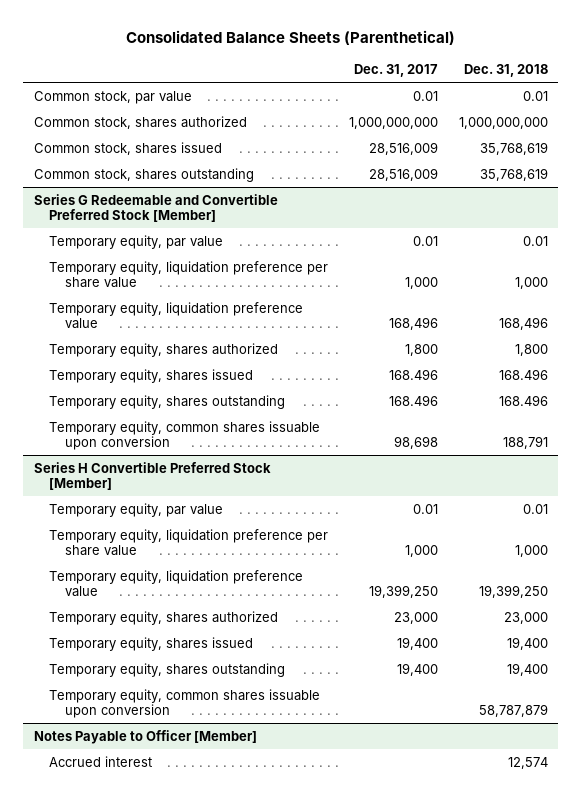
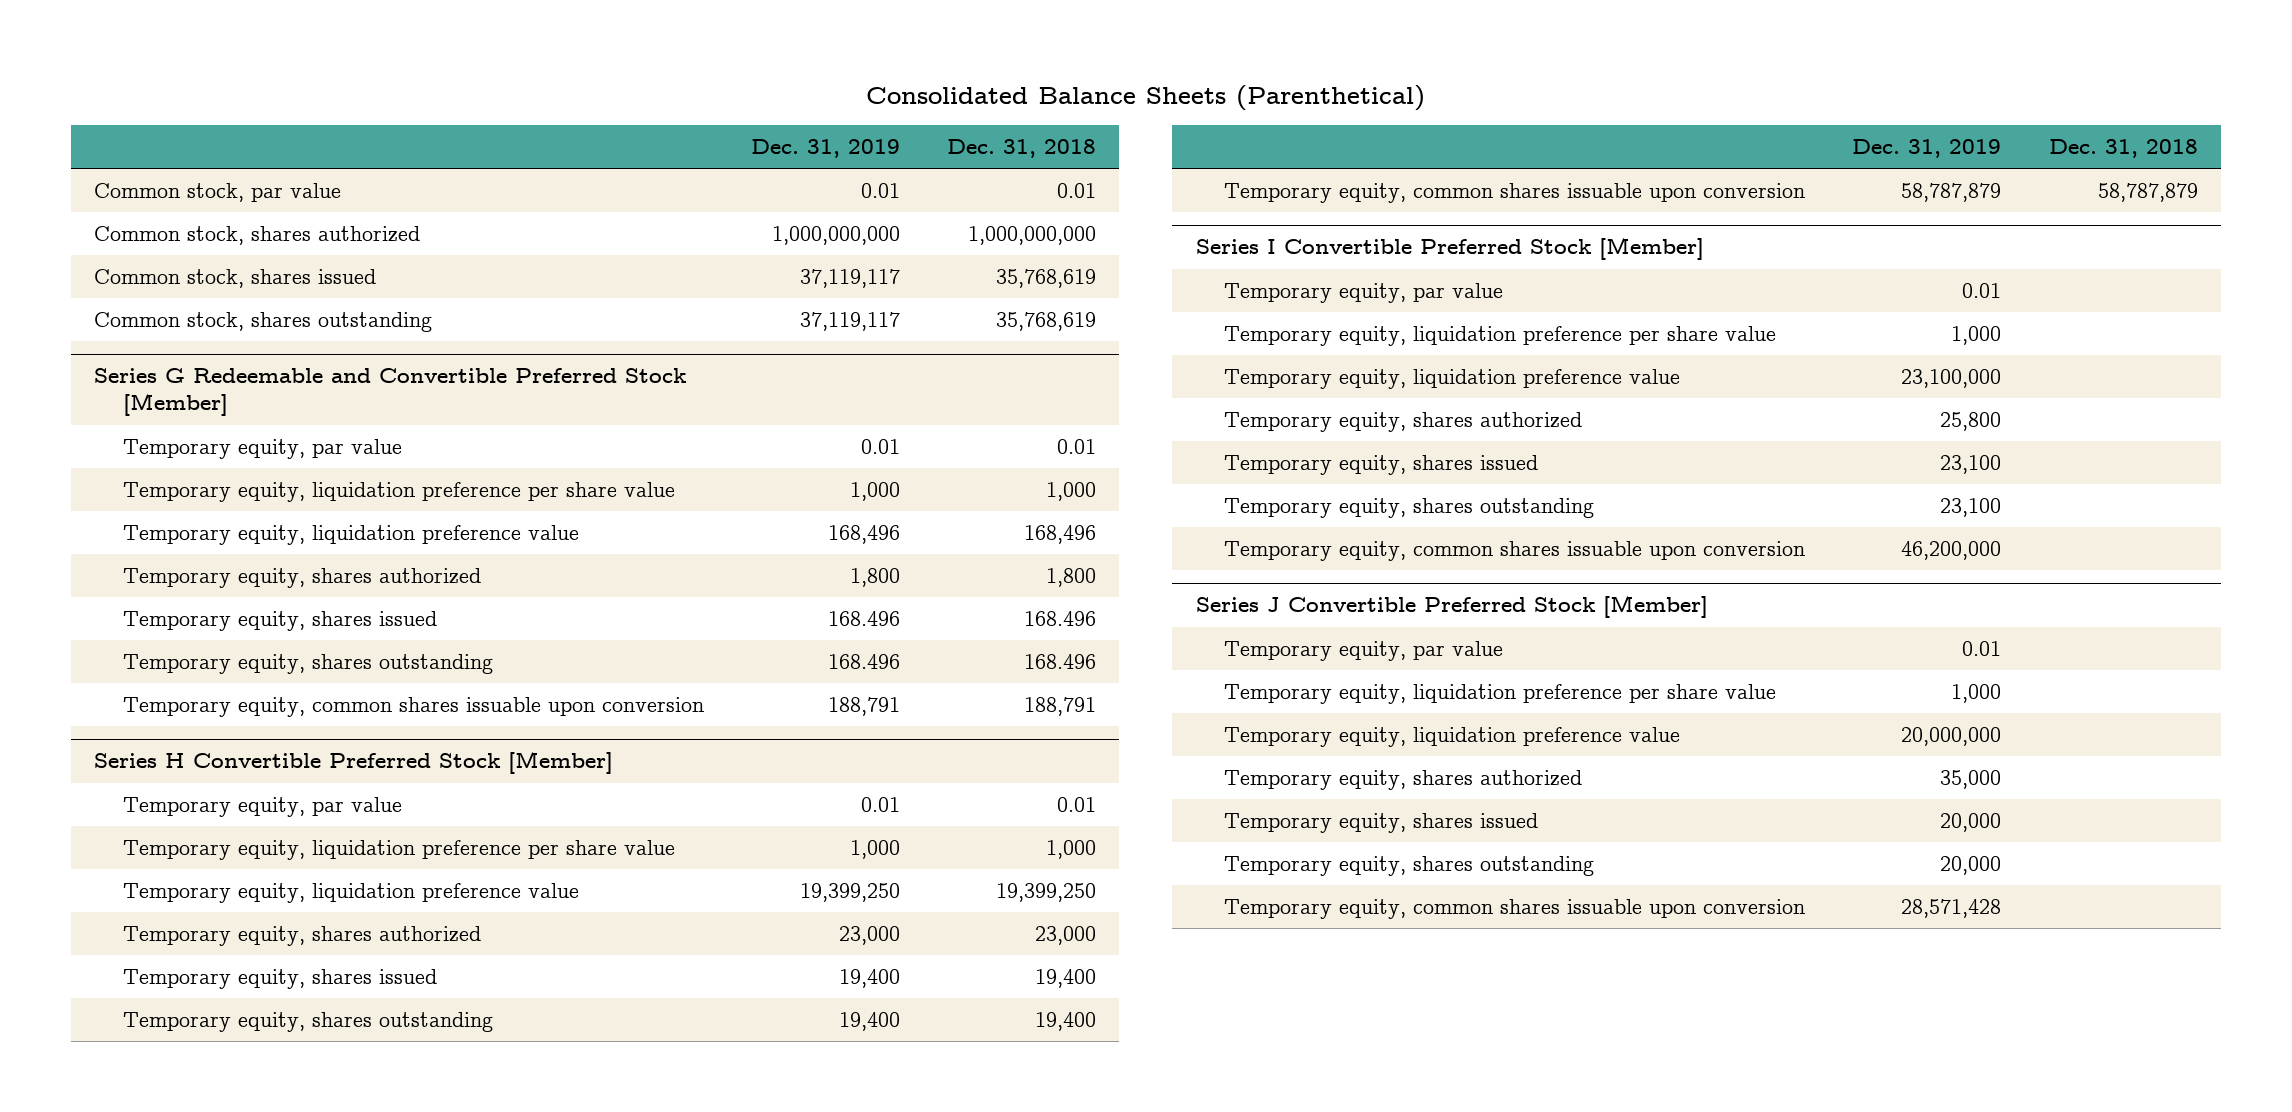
[353,64,438,78] Dec. 31, 2017 -> none
none -> [750,138,900,158] Dec. 31, 2019
[33,729,257,744] Notes Payable to Officer [Member] -> none
[49,755,153,767] Accrued interest -> none
none -> [1196,237,1705,261] Series I Convertible Preferred Stock [Member]
none -> [1224,282,1504,303] Temporary equity, par value
none -> [1224,325,1777,346] Temporary equity, liquidation preference per share value
none -> [1224,368,1681,389] Temporary equity, liquidation preference value
none -> [1224,411,1583,432] Temporary equity, shares authorized
none -> [1224,454,1539,475] Temporary equity, shares issued
none -> [1224,497,1595,518] Temporary equity, shares outstanding
none -> [1224,540,1806,561] Temporary equity, common shares issuable upon conversion
none -> [1196,595,1709,619] Series J Convertible Preferred Stock [Member]
none -> [1224,640,1504,661] Temporary equity, par value
none -> [1224,683,1777,704] Temporary equity, liquidation preference per share value
none -> [1224,726,1681,747] Temporary equity, liquidation preference value
none -> [1224,769,1583,790] Temporary equity, shares authorized
none -> [1224,812,1539,833] Temporary equity, shares issued
none -> [1224,855,1595,876] Temporary equity, shares outstanding
none -> [1224,898,1806,919] Temporary equity, common shares issuable upon conversion

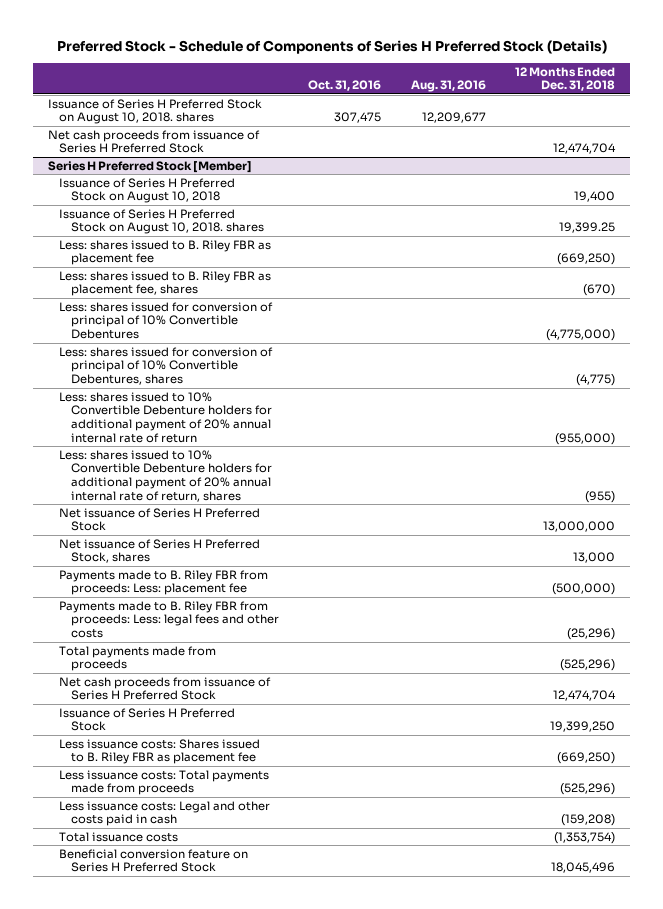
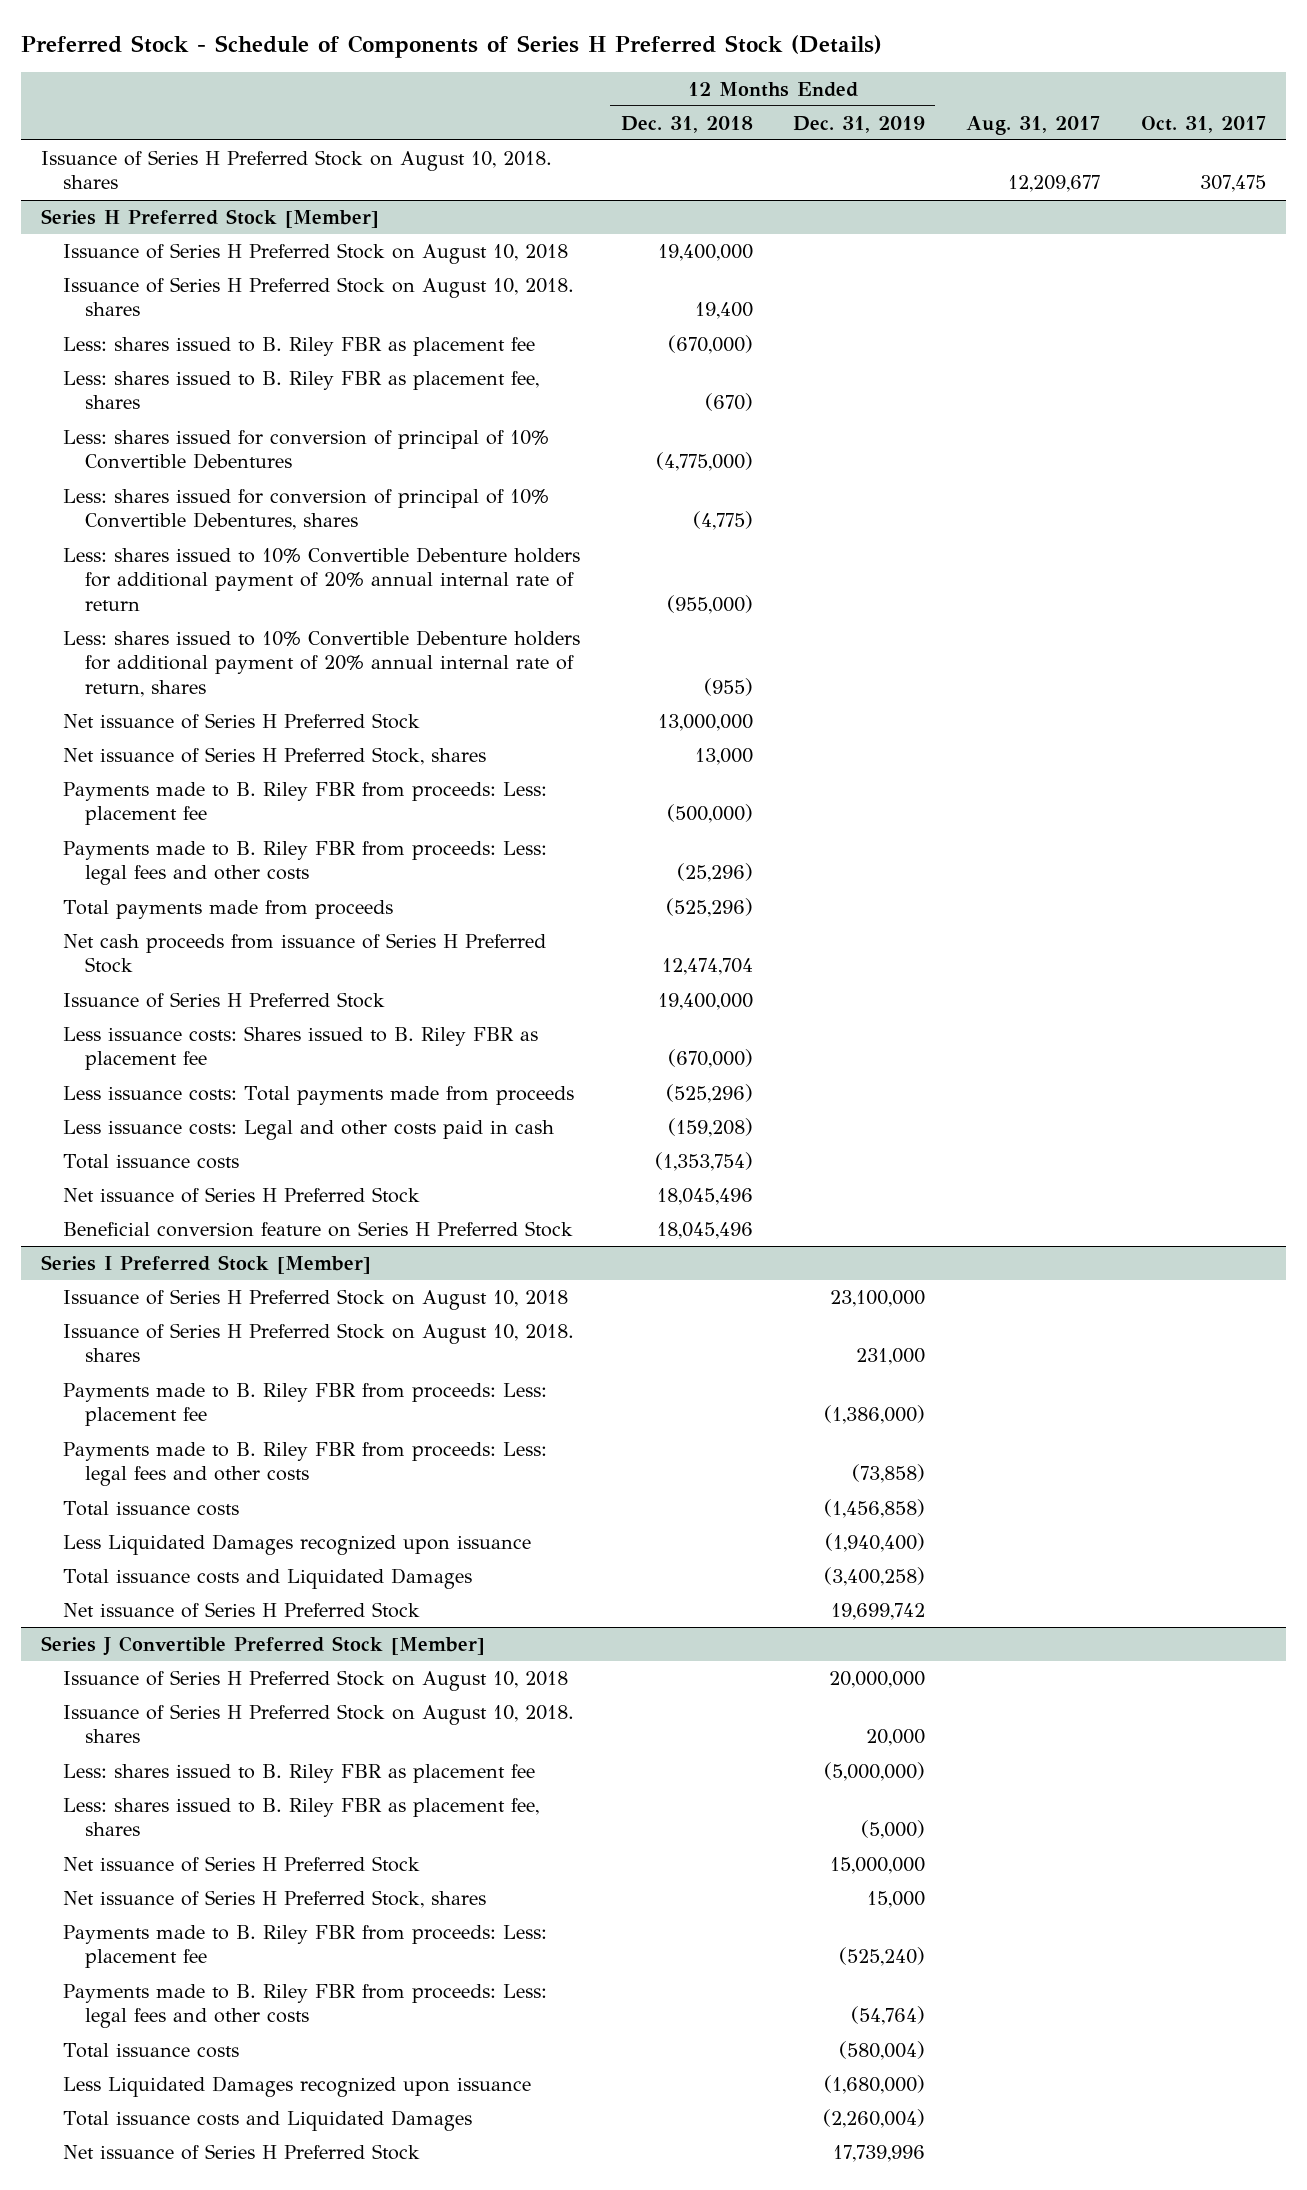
[308,80,382,92] Oct. 31, 2016 -> none
[410,80,486,93] Aug. 31, 2016 -> none
none -> [793,115,926,133] Dec. 31, 2019
none -> [965,115,1100,135] Aug. 31, 2017
none -> [1140,115,1266,133] Oct. 31, 2017
[48,129,261,154] Net cash proceeds from issuance of Series H Preferred Stock -> none
[574,191,616,203] 19,400 -> [657,243,753,261] 19,400,000
[559,222,616,234] 19,399.25 -> [694,302,753,320] 19,400
[557,253,616,266] (669,250) -> [667,334,753,354] (670,000)
[550,721,616,733] 19,399,250 -> [657,992,753,1010] 19,400,000
[557,752,616,765] (669,250) -> [667,1049,753,1069] (670,000)
none -> [62,1186,420,1203] Net issuance of Series H Preferred Stock
none -> [41,1254,372,1274] Series I Preferred Stock [Member]
none -> [62,1288,568,1310] Issuance of Series H Preferred Stock on August 10, 2018
none -> [62,1322,574,1363] Issuance of Series H Preferred Stock on August 10, 2018. shares
none -> [62,1382,547,1427] Payments made to B. Riley FBR from proceeds: Less: placement fee
none -> [62,1441,547,1487] Payments made to B. Riley FBR from proceeds: Less: legal fees and other costs
none -> [62,1500,239,1516] Total issuance costs
none -> [62,1533,531,1555] Less Liquidated Damages recognized upon issuance
none -> [62,1567,472,1589] Total issuance costs and Liquidated Damages
none -> [62,1601,420,1618] Net issuance of Series H Preferred Stock
none -> [41,1635,486,1656] Series J Convertible Preferred Stock [Member]
none -> [62,1669,568,1691] Issuance of Series H Preferred Stock on August 10, 2018
none -> [62,1703,574,1744] Issuance of Series H Preferred Stock on August 10, 2018. shares
none -> [62,1763,535,1783] Less: shares issued to B. Riley FBR as placement fee
none -> [62,1797,539,1837] Less: shares issued to B. Riley FBR as placement fee, shares
none -> [62,1855,420,1872] Net issuance of Series H Preferred Stock
none -> [62,1889,486,1908] Net issuance of Series H Preferred Stock, shares
none -> [62,1924,547,1969] Payments made to B. Riley FBR from proceeds: Less: placement fee
none -> [62,1983,547,2029] Payments made to B. Riley FBR from proceeds: Less: legal fees and other costs
none -> [62,2042,239,2058] Total issuance costs
none -> [62,2075,531,2097] Less Liquidated Damages recognized upon issuance
none -> [62,2109,472,2131] Total issuance costs and Liquidated Damages
none -> [62,2143,420,2160] Net issuance of Series H Preferred Stock

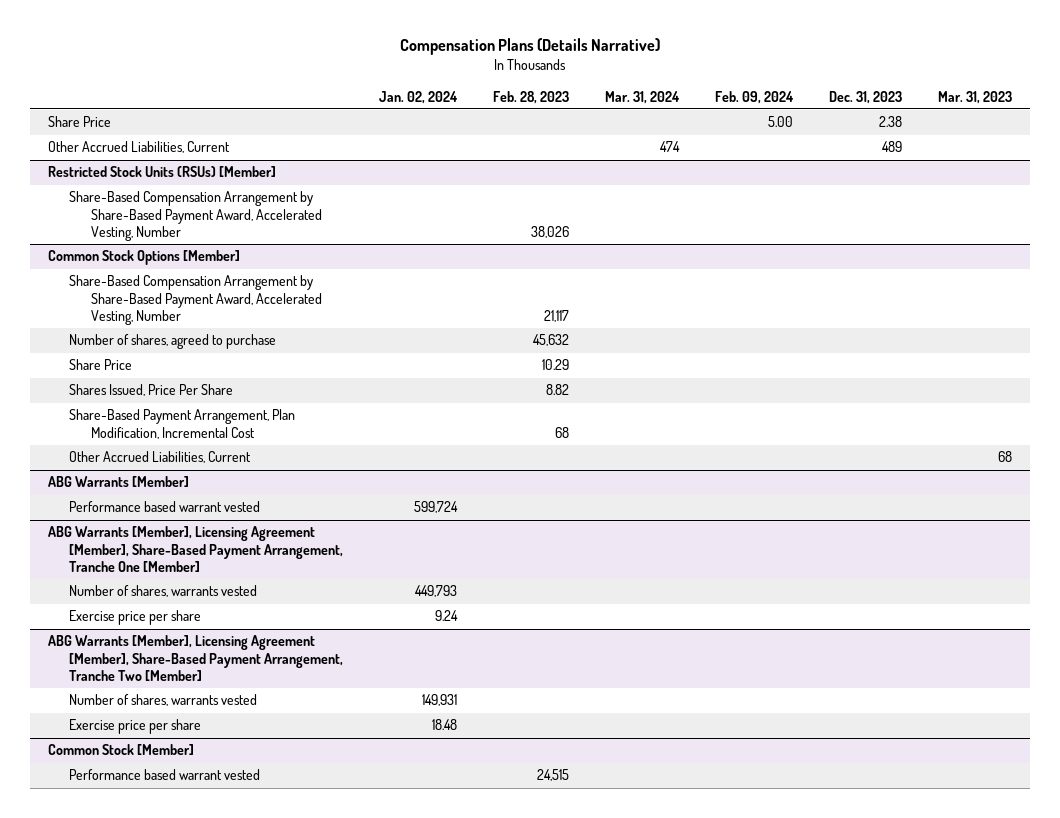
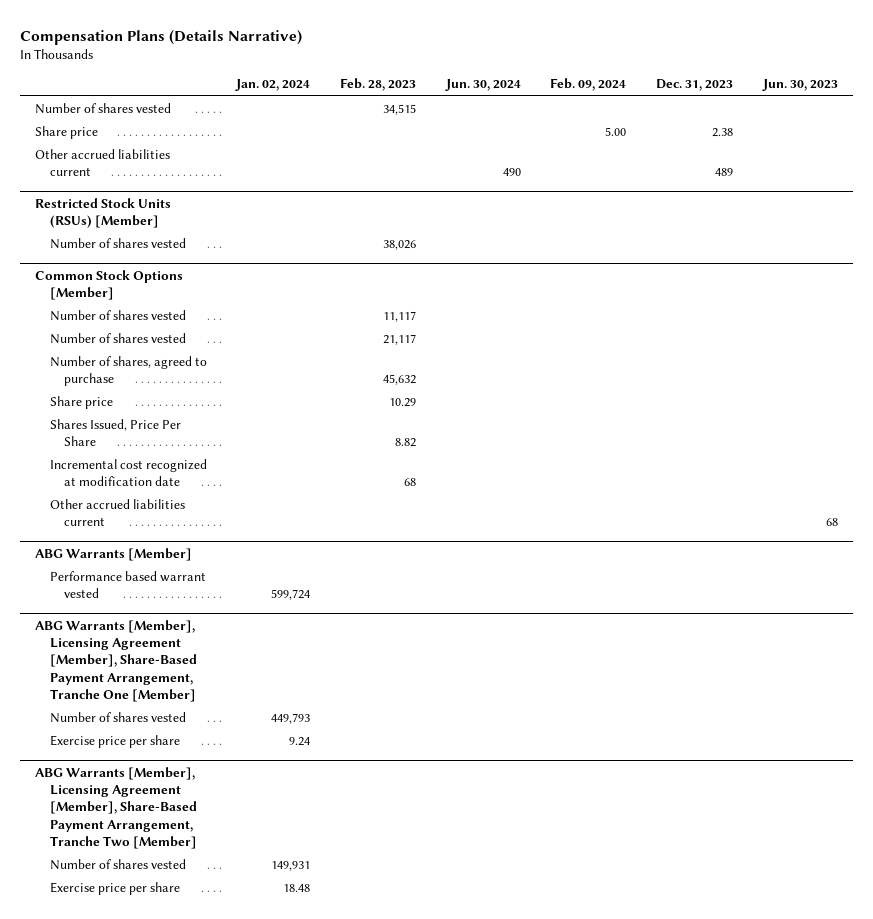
[605,90,681,104] Mar. 31, 2024 -> none
[938,90,1013,104] Mar. 31, 2023 -> none
none -> [444,79,521,92] Jun. 30, 2024
none -> [761,79,838,92] Jun. 30, 2023
none -> [35,102,172,114] Number of shares vested
[47,116,111,128] Share Price -> [35,125,99,139] Share price
[47,141,230,154] Other Accrued Liabilities, Current -> [35,148,171,177] Other accrued liabilities current
[69,191,322,241] Share-Based Compensation Arrangement by Share-Based Payment Award, Accelerated Vesting, Number -> [49,237,186,249] Number of shares vested
none -> [49,309,186,321] Number of shares vested
[69,275,322,325] Share-Based Compensation Arrangement by Share-Based Payment Award, Accelerated Vesting, Number -> [49,332,186,344] Number of shares vested
[69,359,133,371] Share Price -> [49,395,113,409] Share price
[69,409,296,439] Share-Based Payment Arrangement, Plan Modification, Incremental Cost -> [49,458,207,487] Incremental cost recognized at modification date
[69,451,252,464] Other Accrued Liabilities, Current -> [49,498,185,527] Other accrued liabilities current
[69,585,258,598] Number of shares, warrants vested -> [49,711,186,723] Number of shares vested
[69,694,258,707] Number of shares, warrants vested -> [49,858,186,870] Number of shares vested
[47,744,194,756] Common Stock [Member] -> none
[69,769,261,781] Performance based warrant vested -> none

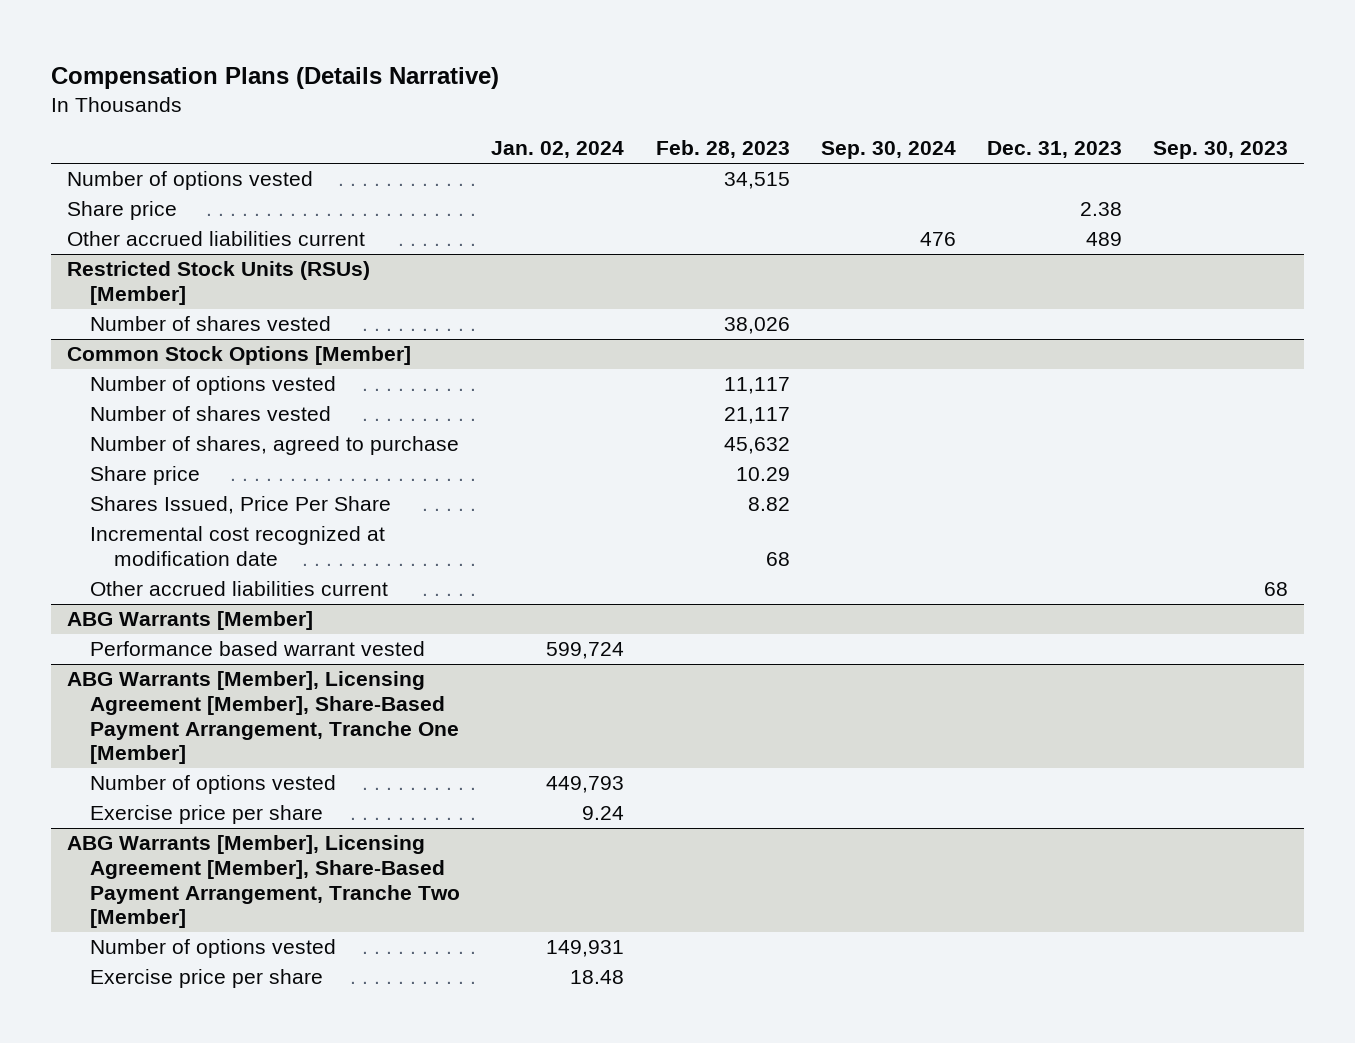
[444,79,521,92] Jun. 30, 2024 -> none
[550,78,627,92] Feb. 09, 2024 -> none
[761,79,838,92] Jun. 30, 2023 -> none
none -> [820,141,956,160] Sep. 30, 2024
none -> [1153,141,1289,160] Sep. 30, 2023
[35,102,172,114] Number of shares vested -> [67,171,314,191] Number of options vested
[49,309,186,321] Number of shares vested -> [90,376,337,396] Number of options vested
[49,711,186,723] Number of shares vested -> [90,775,337,795] Number of options vested
[49,858,186,870] Number of shares vested -> [90,939,337,959] Number of options vested

